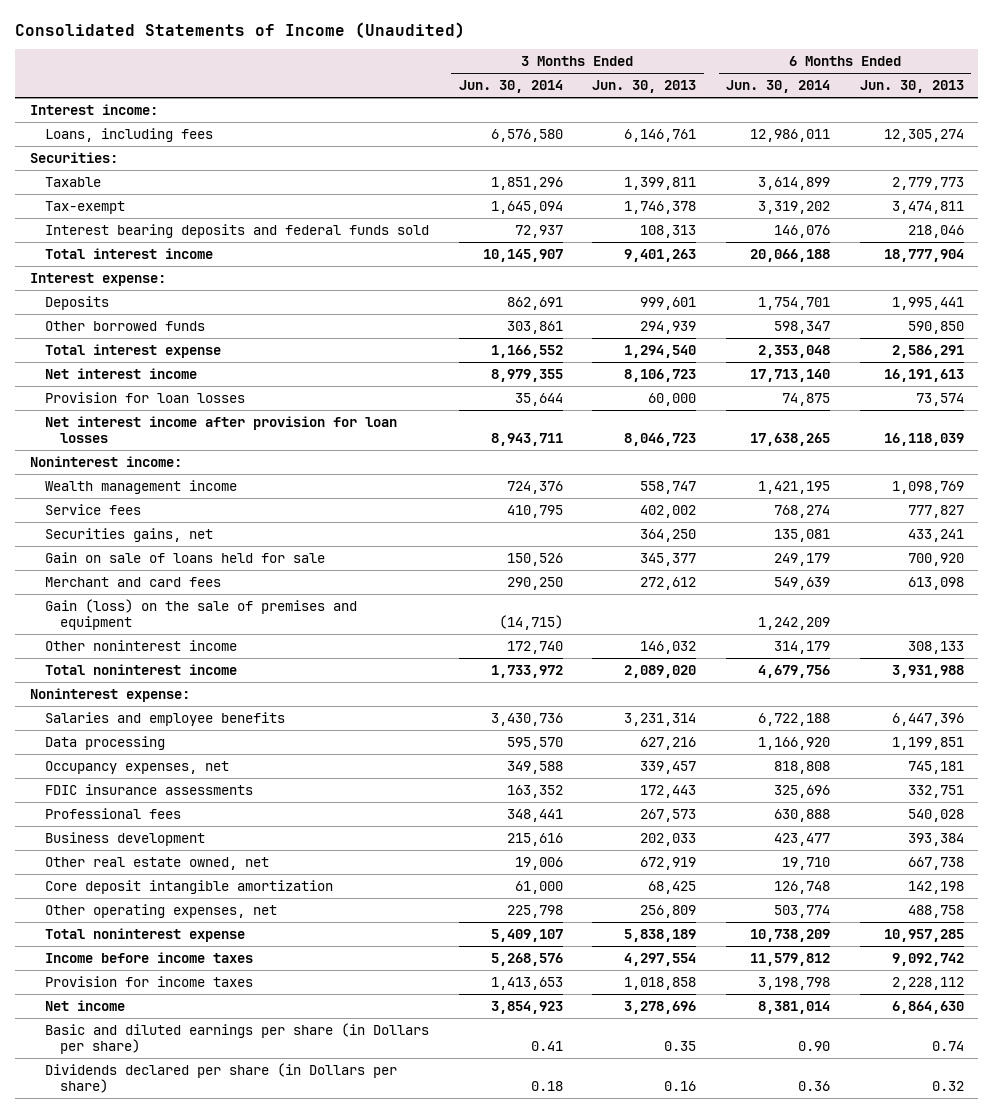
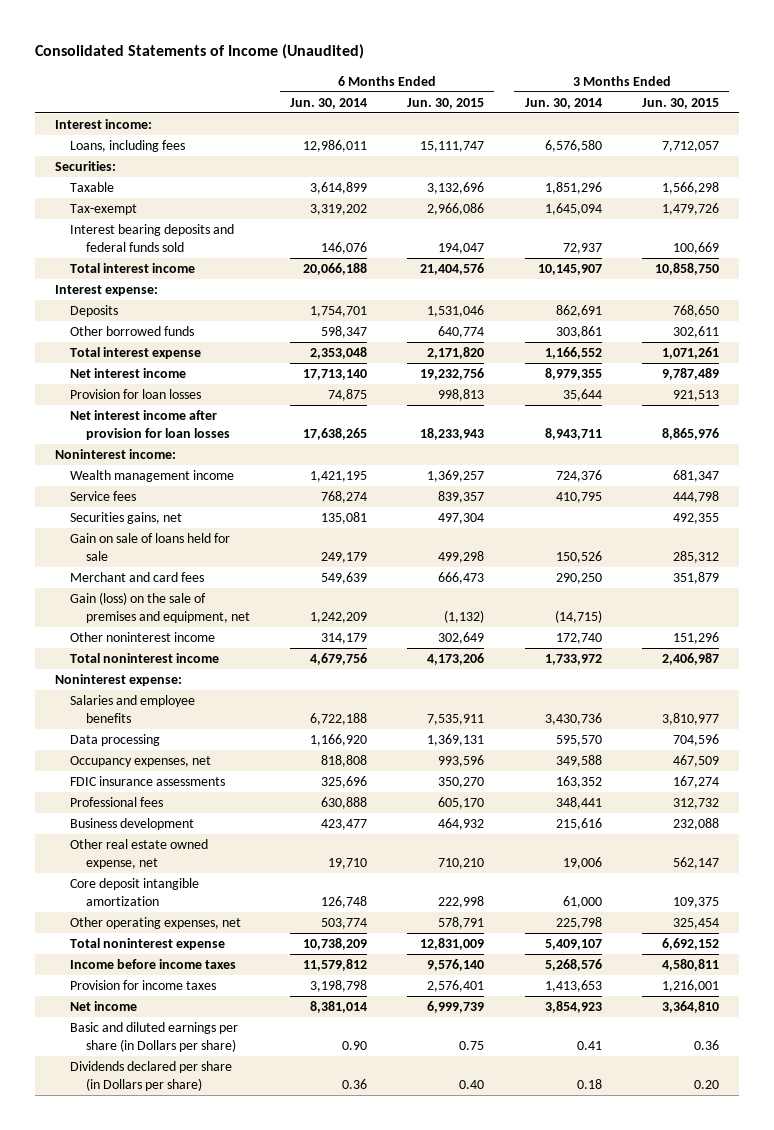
[592,80,697,94] Jun. 30, 2013 -> none
[859,80,964,94] Jun. 30, 2013 -> none
none -> [407,97,485,109] Jun. 30, 2015
none -> [641,97,719,109] Jun. 30, 2015
[44,598,357,630] Gain (loss) on the sale of premises and equipment -> [70,592,250,623] Gain (loss) on the sale of premises and equipment, net
[44,856,269,870] Other real estate owned, net -> [70,839,209,869] Other real estate owned expense, net

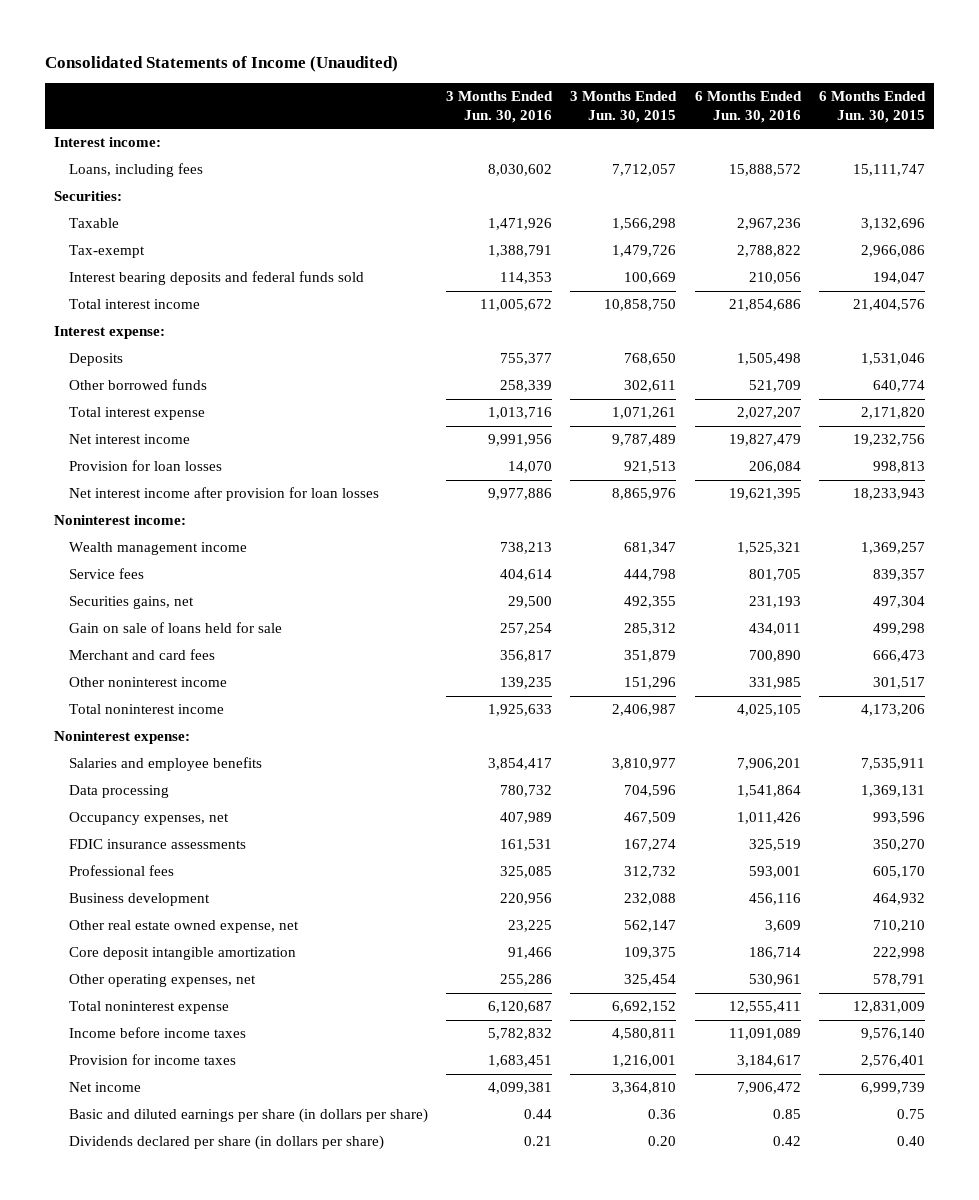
[290,97,368,109] Jun. 30, 2014 -> none
[524,97,602,109] Jun. 30, 2014 -> none
none -> [446,90,554,123] 3 Months Ended Jun. 30, 2016
none -> [694,90,802,123] 6 Months Ended Jun. 30, 2016
[70,592,250,623] Gain (loss) on the sale of premises and equipment, net -> none
[438,632,485,645] 302,649 -> [873,677,926,690] 301,517
[70,1022,239,1052] Basic and diluted earnings per share (in Dollars per share) -> [68,1108,428,1124] Basic and diluted earnings per share (in dollars per share)
[70,1061,233,1091] Dividends declared per share (in Dollars per share) -> [68,1135,384,1151] Dividends declared per share (in dollars per share)

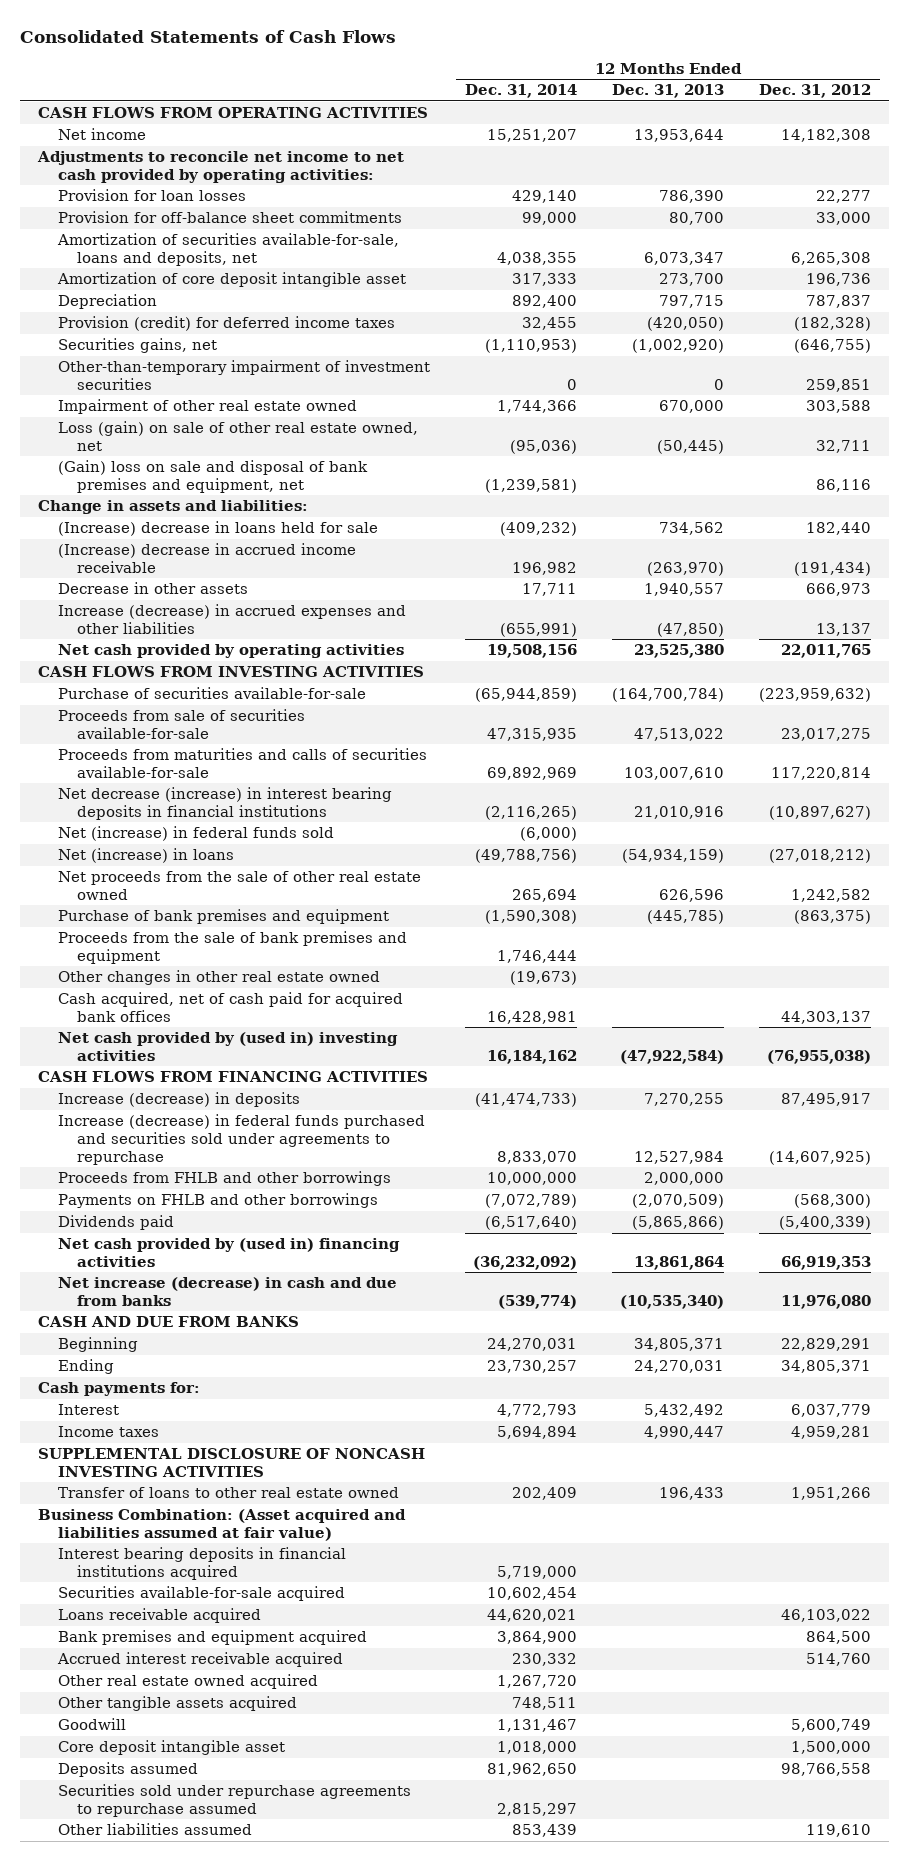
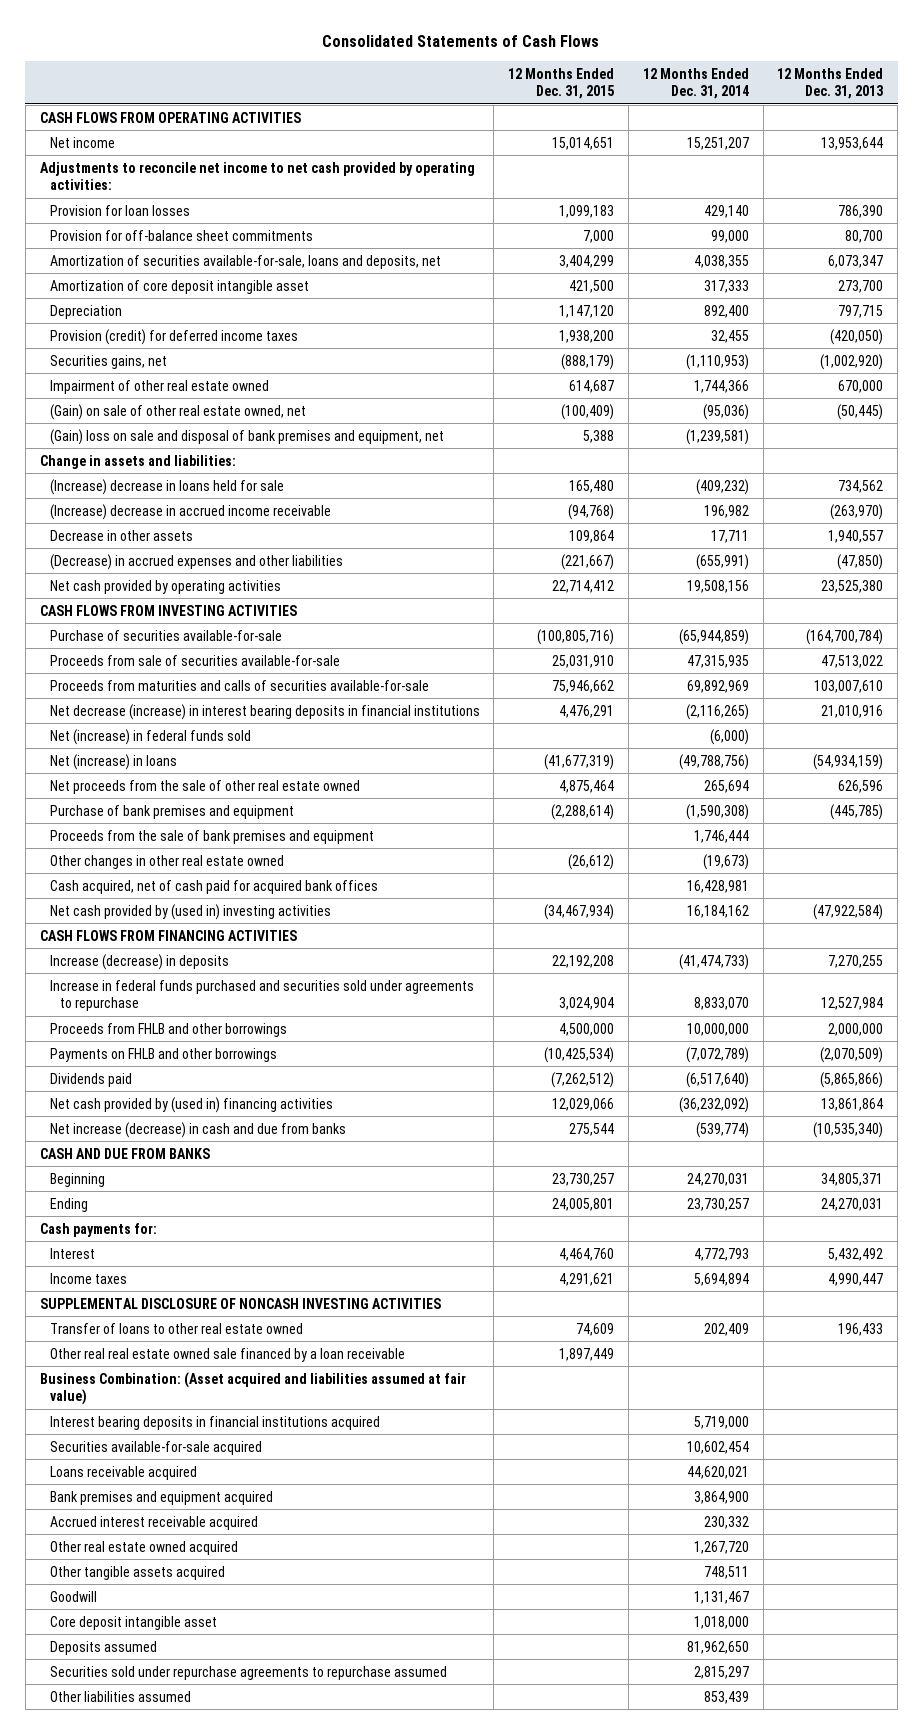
[759,84,872,99] Dec. 31, 2012 -> none
none -> [508,67,615,99] 12 Months Ended Dec. 31, 2015
[57,360,430,390] Other-than-temporary impairment of investment securities -> none
[57,421,418,451] Loss (gain) on sale of other real estate owned, net -> [49,403,306,420] (Gain) on sale of other real estate owned, net
[57,604,406,634] Increase (decrease) in accrued expenses and other liabilities -> [49,553,343,570] (Decrease) in accrued expenses and other liabilities
[57,1114,425,1165] Increase (decrease) in federal funds purchased and securities sold under agreements to repurchase -> [49,979,474,1011] Increase in federal funds purchased and securities sold under agreements to repurchase
none -> [49,1347,405,1362] Other real real estate owned sale financed by a loan receivable

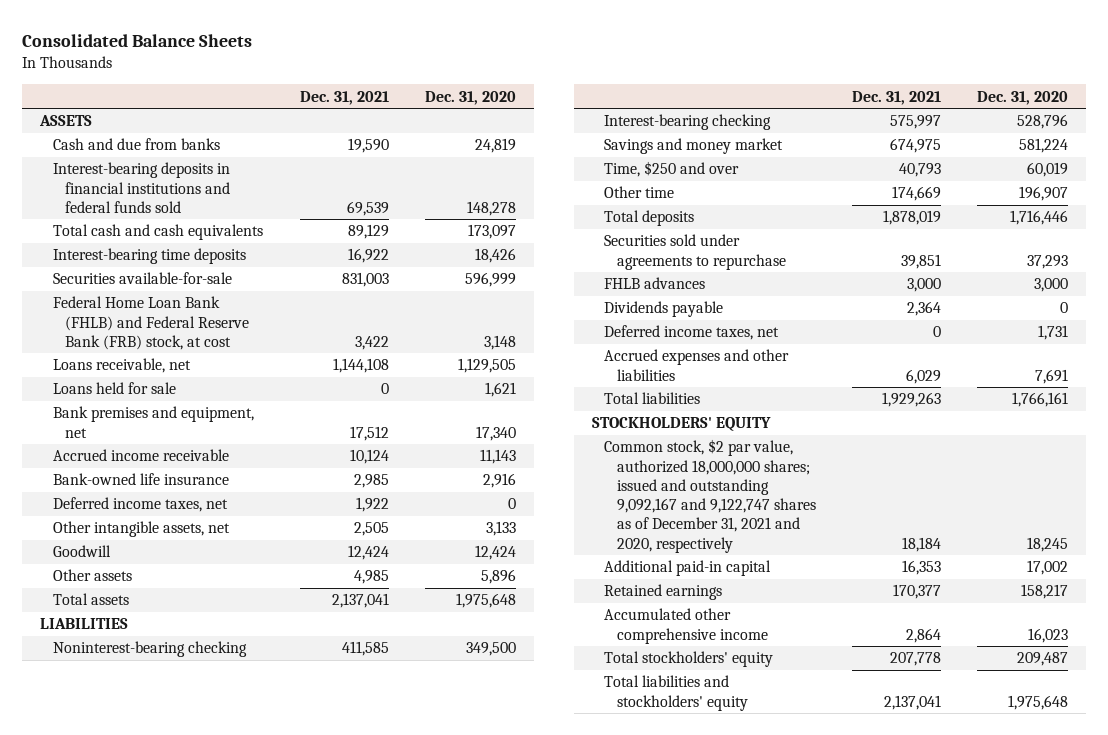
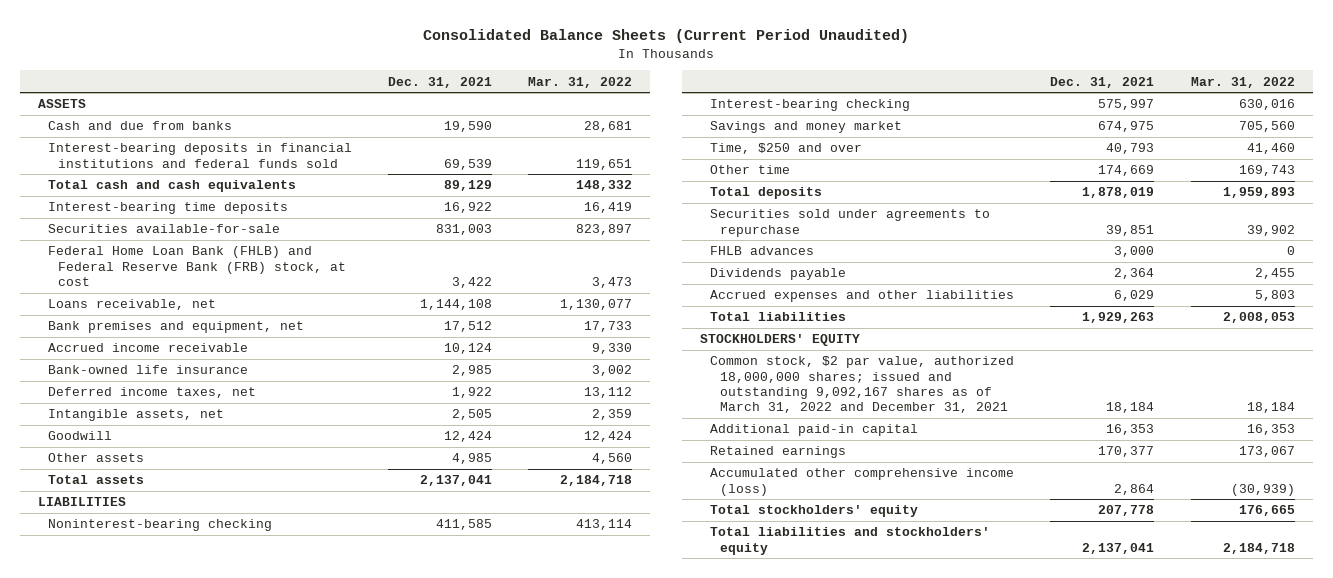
[22,34,253,48] Consolidated Balance Sheets -> [423,29,910,44] Consolidated Balance Sheets (Current Period Unaudited)
[425,90,517,105] Dec. 31, 2020 -> none
none -> [528,76,633,88] Mar. 31, 2022
[52,382,176,395] Loans held for sale -> none
[52,521,230,538] Other intangible assets, net -> [48,409,225,422] Intangible assets, net
[604,325,780,341] Deferred income taxes, net -> none
[604,439,816,553] Common stock, $2 par value, authorized 18,000,000 shares; issued and outstanding 9,092,167 and 9,122,747 shares as of December 31, 2021 and 2020, respectively -> [710,356,1015,414] Common stock, $2 par value, authorized 18,000,000 shares; issued and outstanding 9,092,167 shares as of March 31, 2022 and December 31, 2021
[604,608,768,644] Accumulated other comprehensive income -> [710,468,1015,496] Accumulated other comprehensive income (loss)

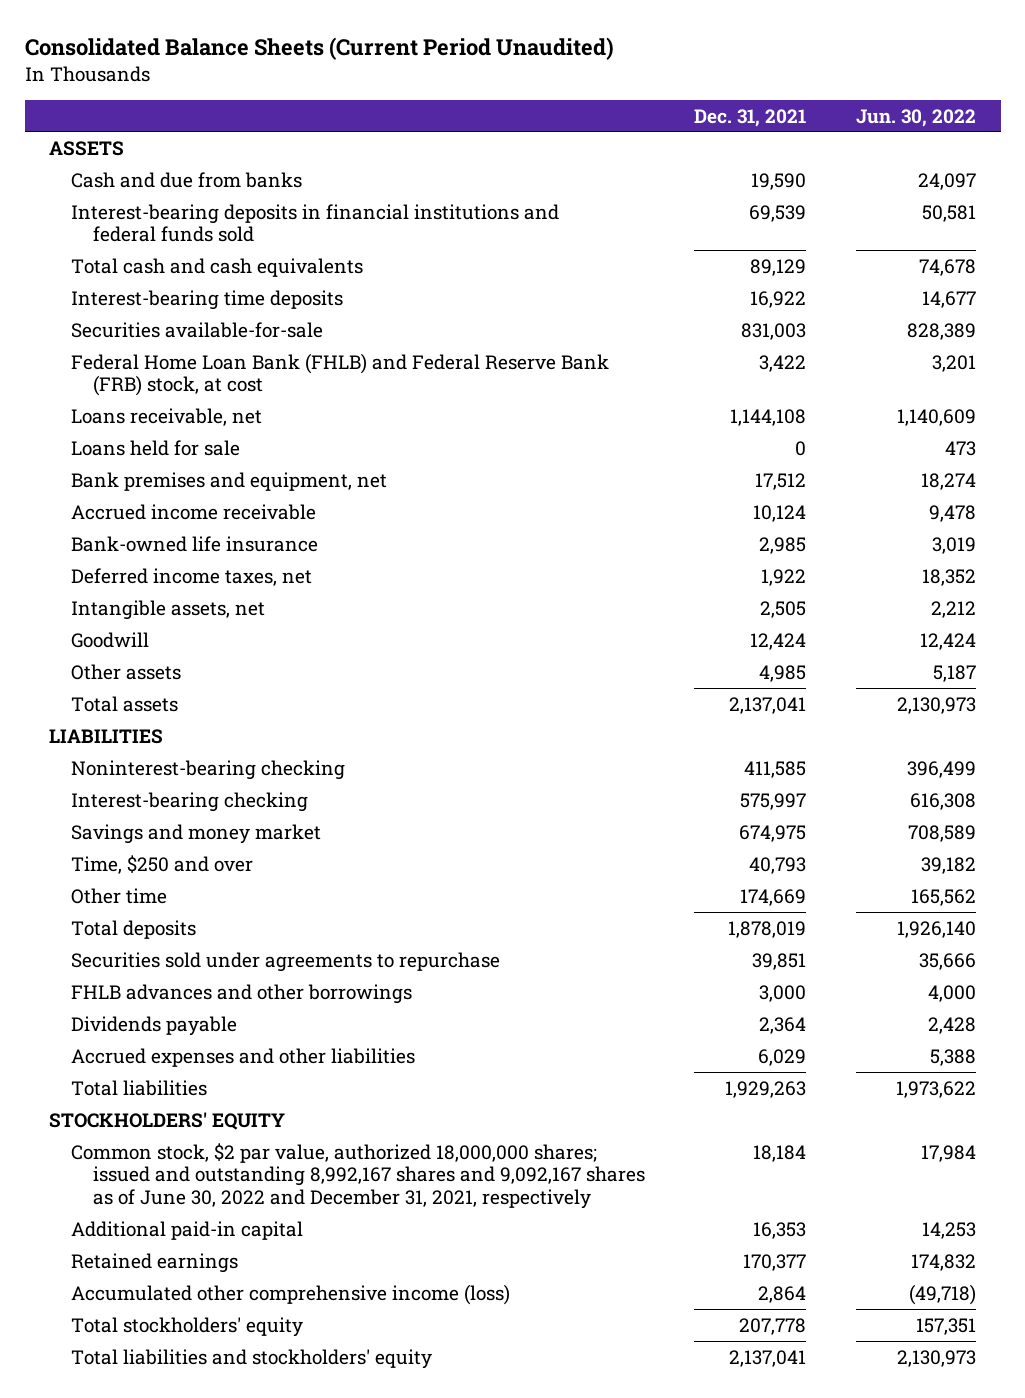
[528,76,633,88] Mar. 31, 2022 -> none
none -> [855,108,976,127] Jun. 30, 2022
none -> [71,439,241,456] Loans held for sale
[710,246,815,256] FHLB advances -> none
none -> [71,983,413,1004] FHLB advances and other borrowings
[710,356,1015,414] Common stock, $2 par value, authorized 18,000,000 shares; issued and outstanding 9,092,167 shares as of March 31, 2022 and December 31, 2021 -> [71,1142,645,1209] Common stock, $2 par value, authorized 18,000,000 shares; issued and outstanding 8,992,167 shares and 9,092,167 shares as of June 30, 2022 and December 31, 2021, respectively

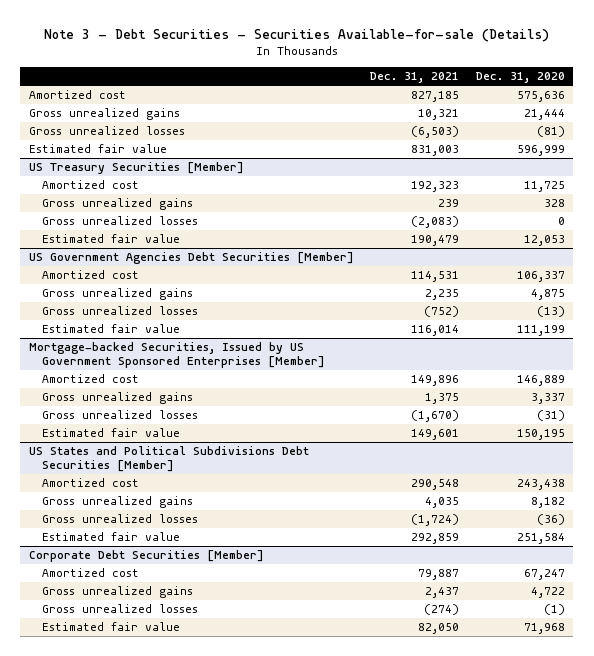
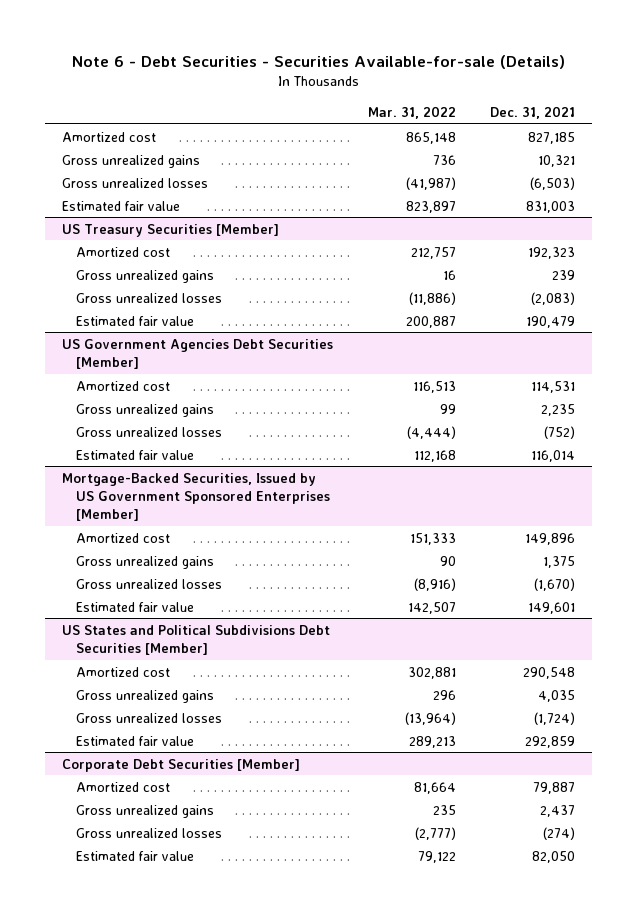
[43,28,549,42] Note 3 - Debt Securities - Securities Available-for-sale (Details) -> [71,54,565,69] Note 6 - Debt Securities - Securities Available-for-sale (Details)
[475,72,565,84] Dec. 31, 2020 -> none
none -> [367,105,456,119] Mar. 31, 2022
[28,342,325,368] Mortgage-backed Securities, Issued by US Government Sponsored Enterprises [Member] -> [62,472,330,522] Mortgage-Backed Securities, Issued by US Government Sponsored Enterprises [Member]

